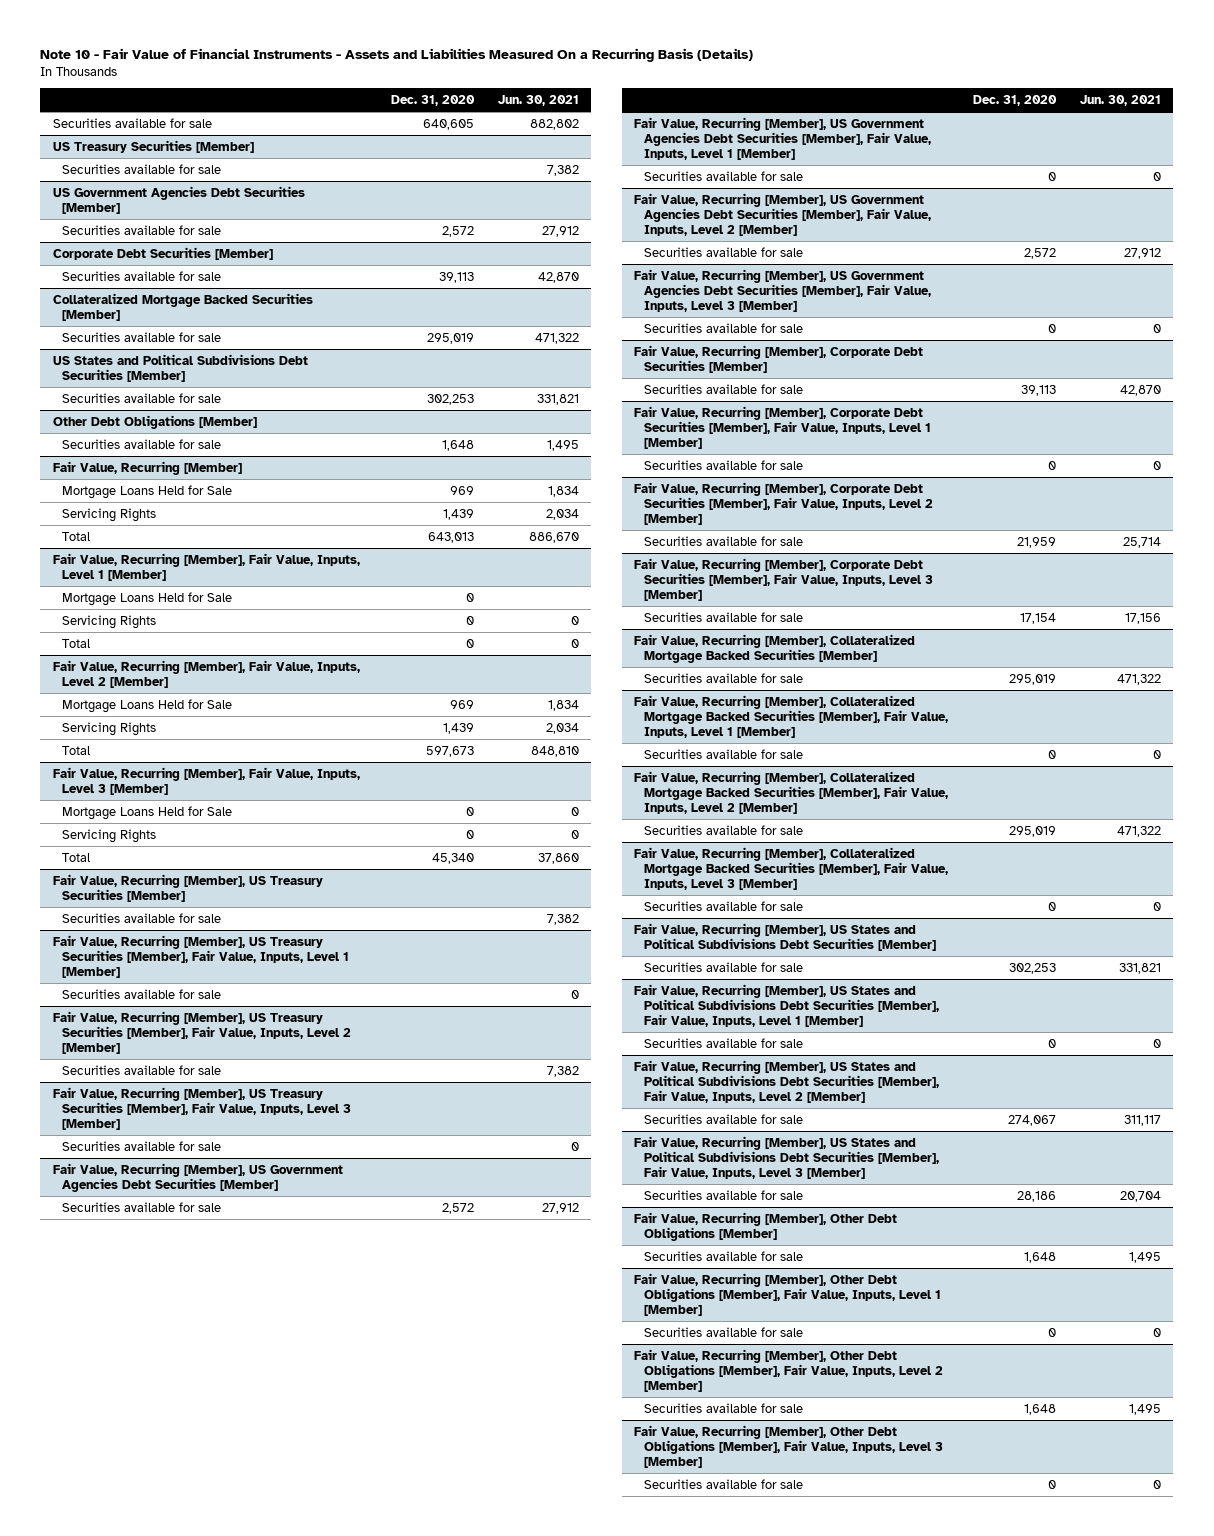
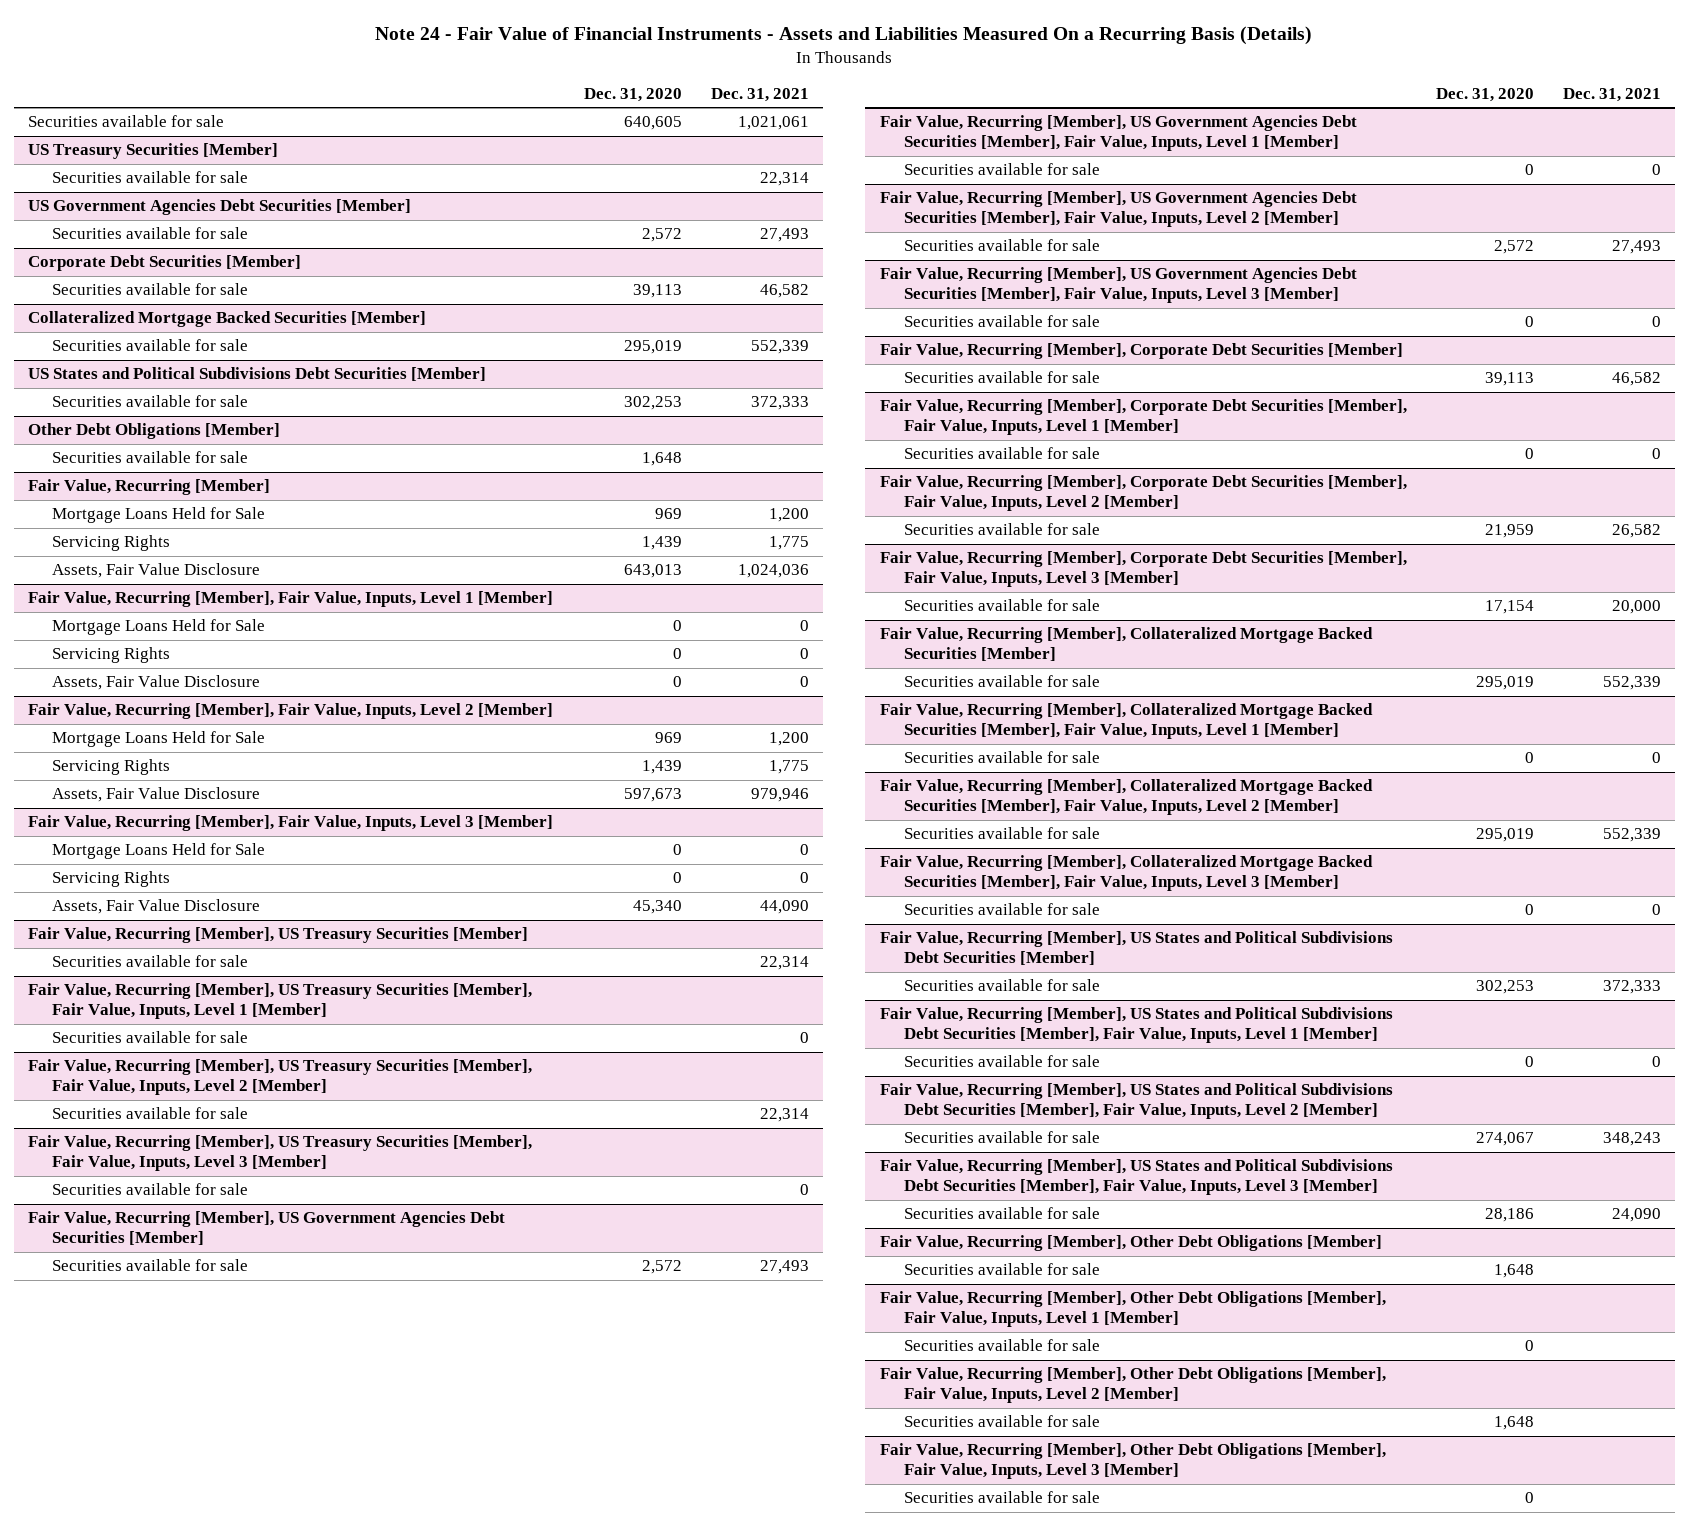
[40,48,754,63] Note 10 - Fair Value of Financial Instruments - Assets and Liabilities Measured On a Recurring Basis (Details) -> [375,25,1313,45] Note 24 - Fair Value of Financial Instruments - Assets and Liabilities Measured On a Recurring Basis (Details)
[498,94,580,106] Jun. 30, 2021 -> none
none -> [710,87,809,102] Dec. 31, 2021
[62,531,91,541] Total -> [52,563,261,579] Assets, Fair Value Disclosure
[62,638,91,648] Total -> [52,675,261,691] Assets, Fair Value Disclosure
[62,745,91,755] Total -> [52,787,261,803] Assets, Fair Value Disclosure
[62,852,91,862] Total -> [52,899,261,915] Assets, Fair Value Disclosure

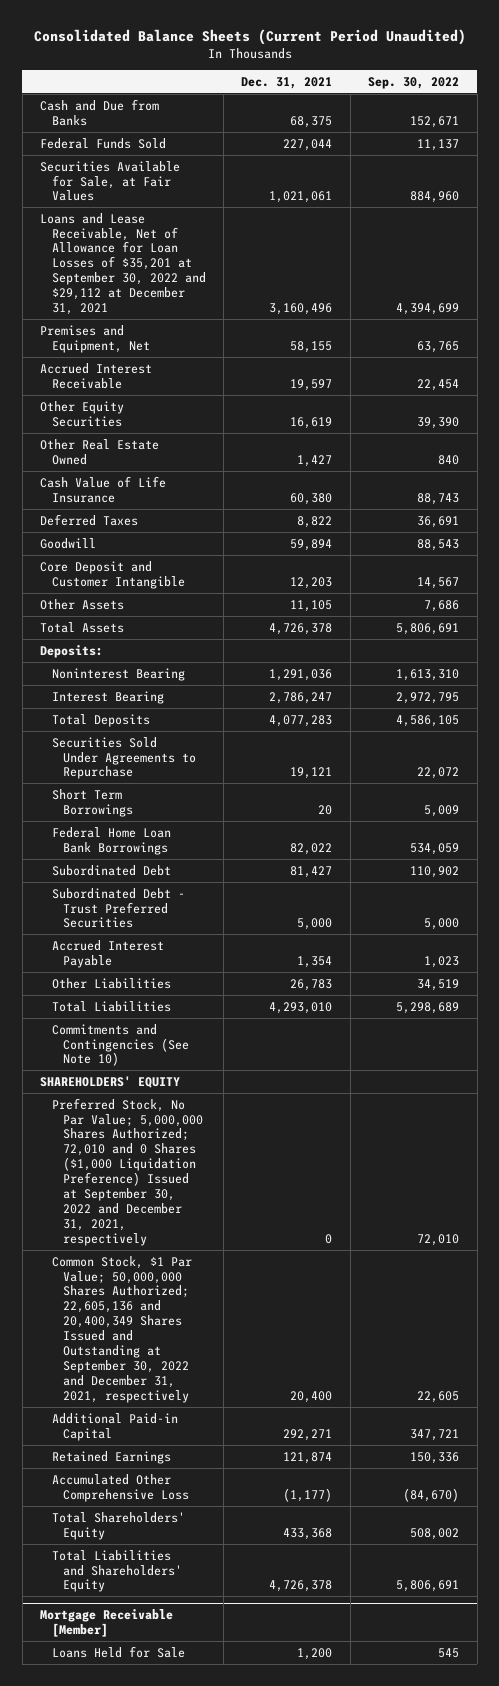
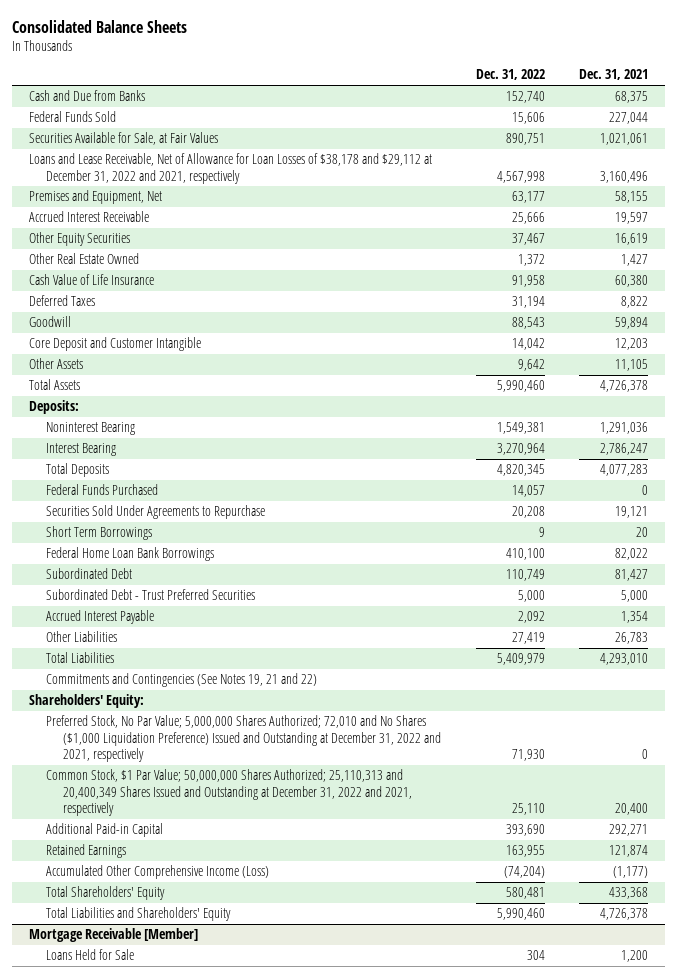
[33,29,466,46] Consolidated Balance Sheets (Current Period Unaudited) -> [11,19,187,33] Consolidated Balance Sheets
[368,76,460,89] Sep. 30, 2022 -> none
none -> [475,69,545,81] Dec. 31, 2022
[40,212,206,315] Loans and Lease Receivable, Net of Allowance for Loan Losses of $35,201 at September 30, 2022 and $29,112 at December 31, 2021 -> [28,153,432,184] Loans and Lease Receivable, Net of Allowance for Loan Losses of $38,178 and $29,112 at December 31, 2022 and 2021, respectively
none -> [46,484,159,496] Federal Funds Purchased
[51,1023,190,1067] Commitments and Contingencies (See Note 10) -> [46,673,318,688] Commitments and Contingencies (See Notes 19, 21 and 22)
[40,1075,181,1088] SHAREHOLDERS' EQUITY -> [28,694,144,709] Shareholders' Equity:
[51,1097,204,1246] Preferred Stock, No Par Value; 5,000,000 Shares Authorized; 72,010 and 0 Shares ($1,000 Liquidation Preference) Issued at September 30, 2022 and December 31, 2021, respectively -> [46,715,442,763] Preferred Stock, No Par Value; 5,000,000 Shares Authorized; 72,010 and No Shares ($1,000 Liquidation Preference) Issued and Outstanding at December 31, 2022 and 2021, respectively
[51,1255,192,1403] Common Stock, $1 Par Value; 50,000,000 Shares Authorized; 22,605,136 and 20,400,349 Shares Issued and Outstanding at September 30, 2022 and December 31, 2021, respectively -> [46,769,413,817] Common Stock, $1 Par Value; 50,000,000 Shares Authorized; 25,110,313 and 20,400,349 Shares Issued and Outstanding at December 31, 2022 and 2021, respectively
[51,1473,190,1502] Accumulated Other Comprehensive Loss -> [46,865,270,880] Accumulated Other Comprehensive Income (Loss)

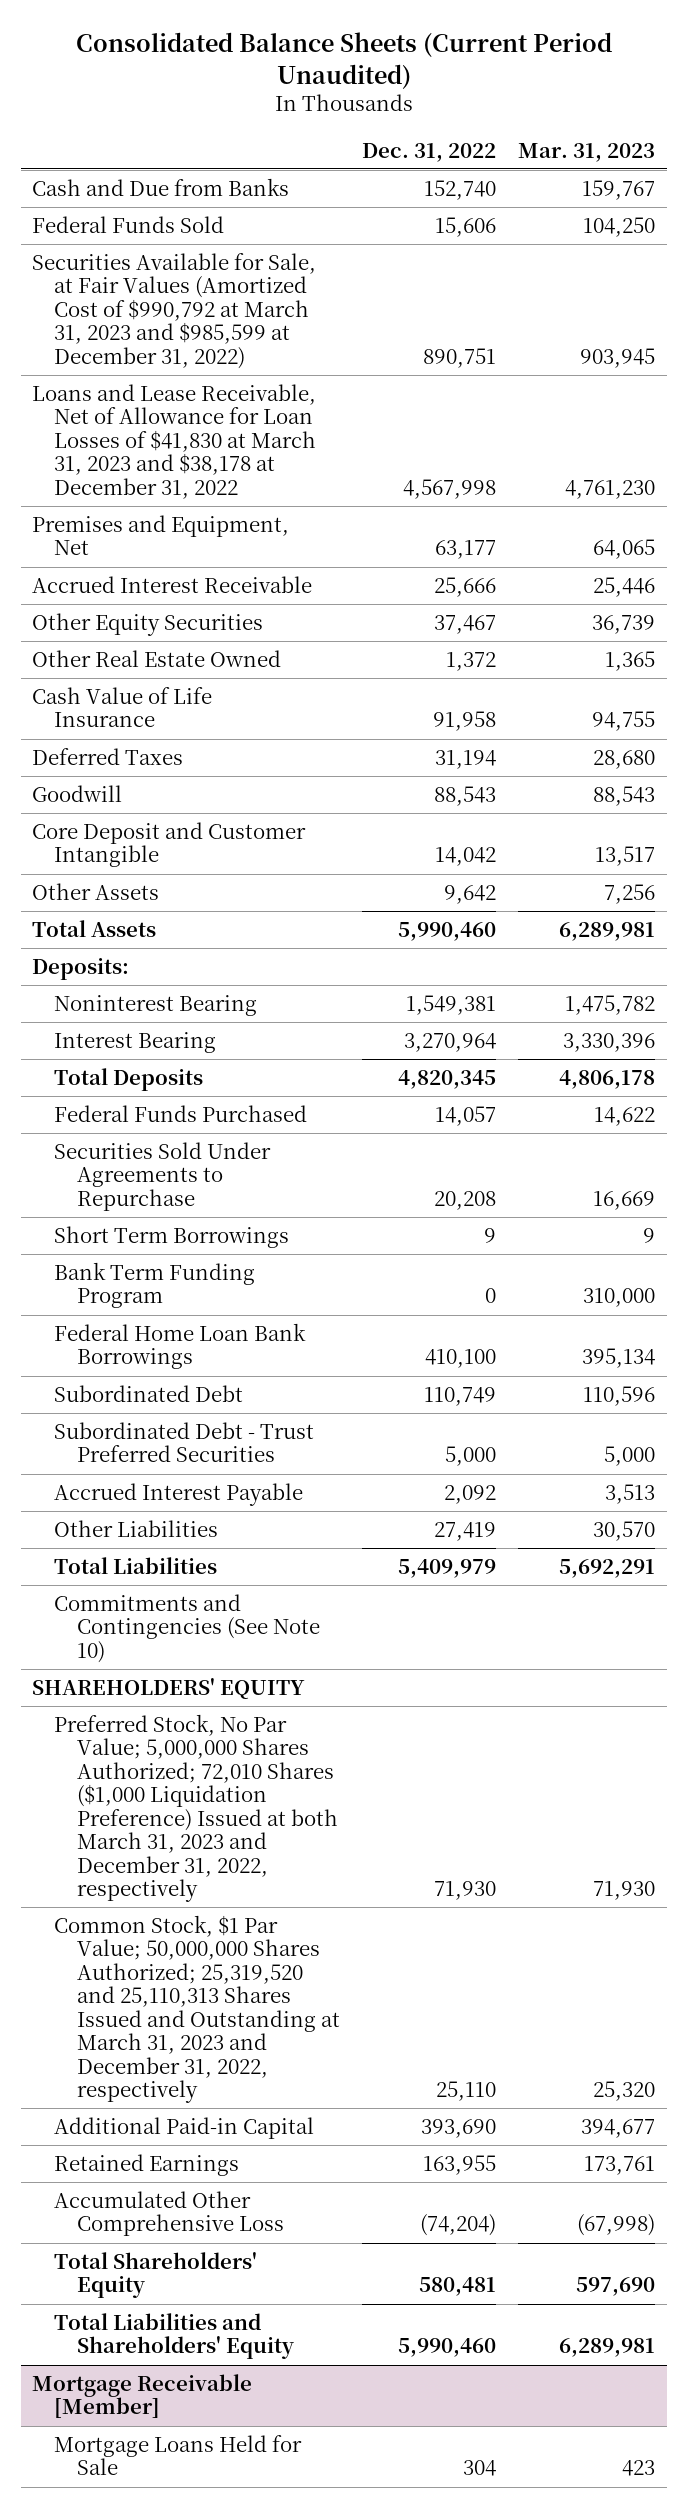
[11,19,187,33] Consolidated Balance Sheets -> [75,32,612,89] Consolidated Balance Sheets (Current Period Unaudited)
[578,69,648,81] Dec. 31, 2021 -> none
none -> [518,142,656,162] Mar. 31, 2023
[28,132,218,146] Securities Available for Sale, at Fair Values -> [31,253,316,369] Securities Available for Sale, at Fair Values (Amortized Cost of $990,792 at March 31, 2023 and $985,599 at December 31, 2022)
[28,153,432,184] Loans and Lease Receivable, Net of Allowance for Loan Losses of $38,178 and $29,112 at December 31, 2022 and 2021, respectively -> [31,384,317,499] Loans and Lease Receivable, Net of Allowance for Loan Losses of $41,830 at March 31, 2023 and $38,178 at December 31, 2022
none -> [54,1262,256,1309] Bank Term Funding Program
[46,673,318,688] Commitments and Contingencies (See Notes 19, 21 and 22) -> [54,1594,320,1663] Commitments and Contingencies (See Note 10)
[28,694,144,709] Shareholders' Equity: -> [31,1678,305,1700] SHAREHOLDERS' EQUITY
[46,715,442,763] Preferred Stock, No Par Value; 5,000,000 Shares Authorized; 72,010 and No Shares ($1,000 Liquidation Preference) Issued and Outstanding at December 31, 2022 and 2021, respectively -> [54,1714,338,1902] Preferred Stock, No Par Value; 5,000,000 Shares Authorized; 72,010 Shares ($1,000 Liquidation Preference) Issued at both March 31, 2023 and December 31, 2022, respectively
[46,769,413,817] Common Stock, $1 Par Value; 50,000,000 Shares Authorized; 25,110,313 and 20,400,349 Shares Issued and Outstanding at December 31, 2022 and 2021, respectively -> [54,1915,340,2103] Common Stock, $1 Par Value; 50,000,000 Shares Authorized; 25,319,520 and 25,110,313 Shares Issued and Outstanding at March 31, 2023 and December 31, 2022, respectively
[46,865,270,880] Accumulated Other Comprehensive Income (Loss) -> [54,2191,284,2237] Accumulated Other Comprehensive Loss
[46,949,135,961] Loans Held for Sale -> [54,2435,303,2476] Mortgage Loans Held for Sale

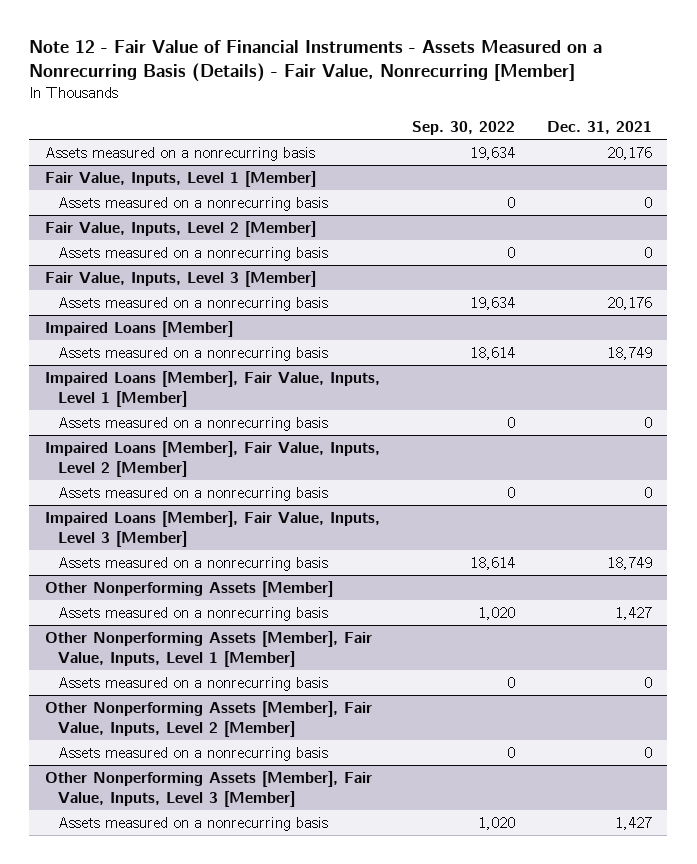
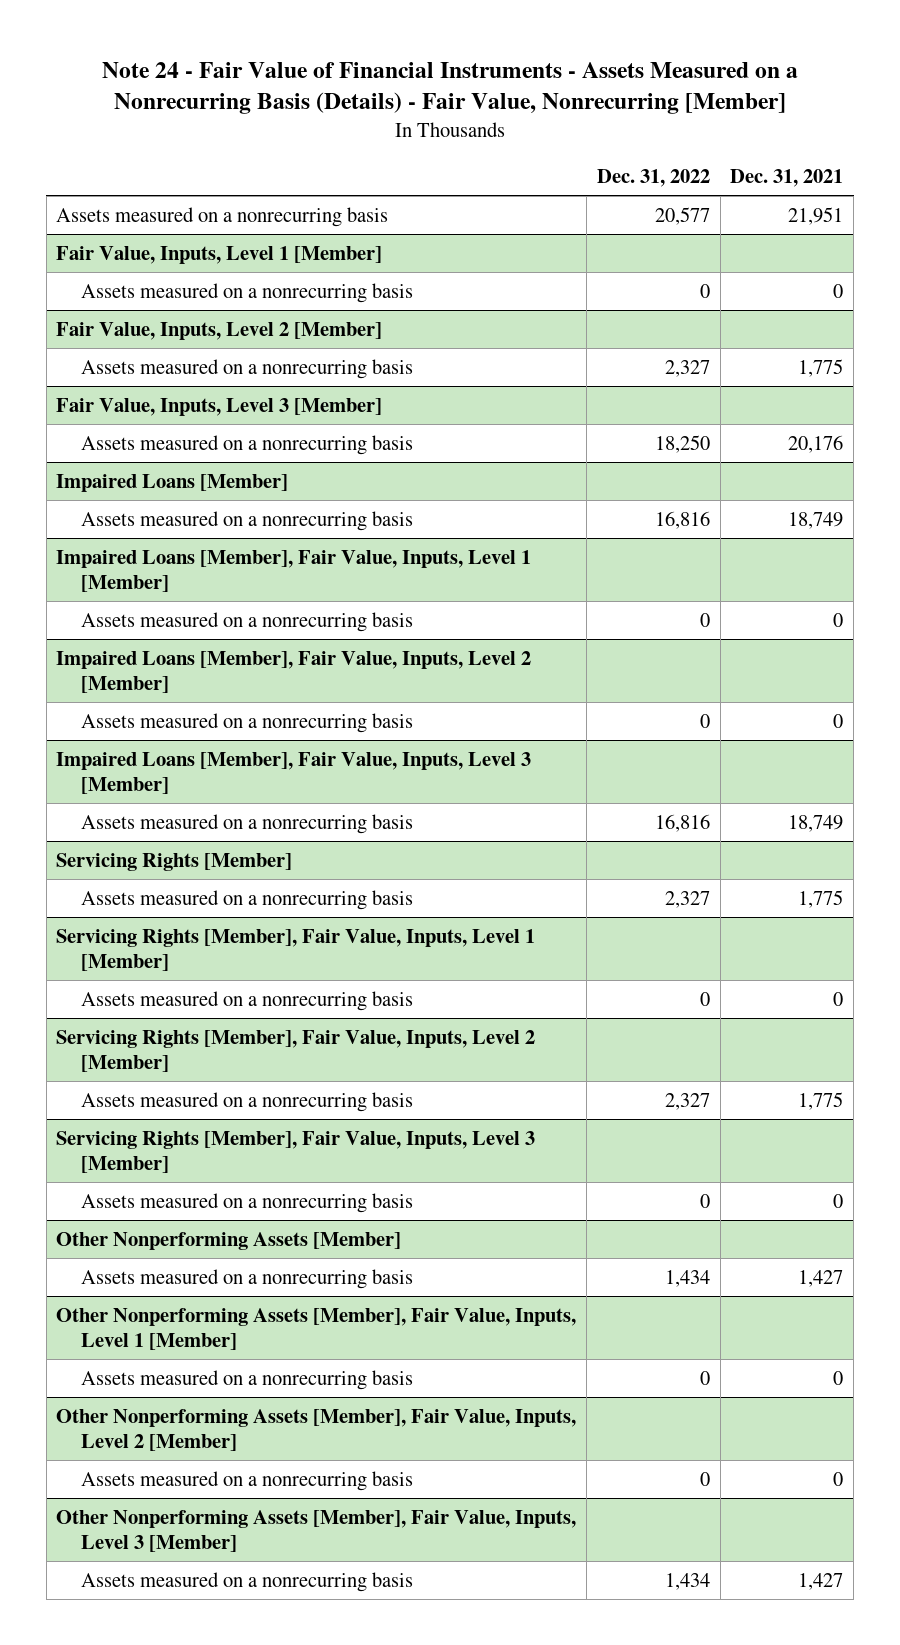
[29,40,603,83] Note 12 - Fair Value of Financial Instruments - Assets Measured on a Nonrecurring Basis (Details) - Fair Value, Nonrecurring [Member] -> [101,61,798,115] Note 24 - Fair Value of Financial Instruments - Assets Measured on a Nonrecurring Basis (Details) - Fair Value, Nonrecurring [Member]
[411,120,515,135] Sep. 30, 2022 -> none
none -> [596,168,710,187] Dec. 31, 2022
[606,147,652,161] 20,176 -> [788,206,844,225] 21,951
[643,247,652,259] 0 -> [798,358,844,377] 1,775
none -> [56,852,293,871] Servicing Rights [Member]
none -> [80,889,413,910] Assets measured on a nonrecurring basis
none -> [56,928,536,971] Servicing Rights [Member], Fair Value, Inputs, Level 1 [Member]
none -> [80,990,413,1011] Assets measured on a nonrecurring basis
none -> [56,1029,536,1072] Servicing Rights [Member], Fair Value, Inputs, Level 2 [Member]
none -> [80,1091,413,1112] Assets measured on a nonrecurring basis
none -> [56,1130,536,1173] Servicing Rights [Member], Fair Value, Inputs, Level 3 [Member]
none -> [80,1192,413,1213] Assets measured on a nonrecurring basis

